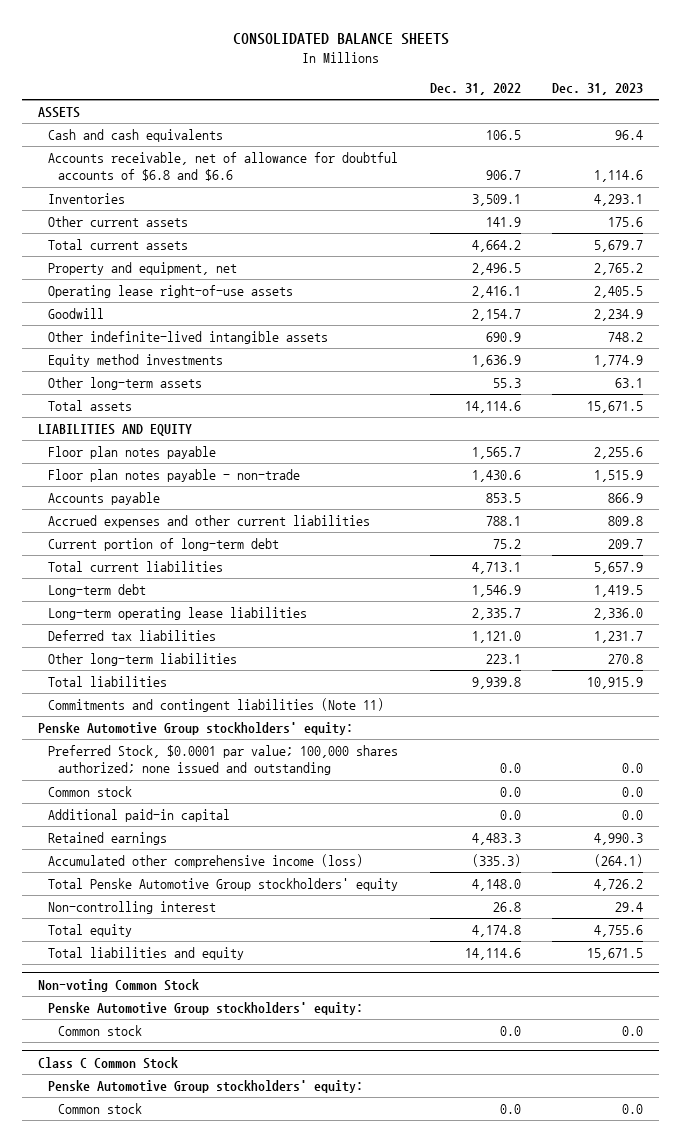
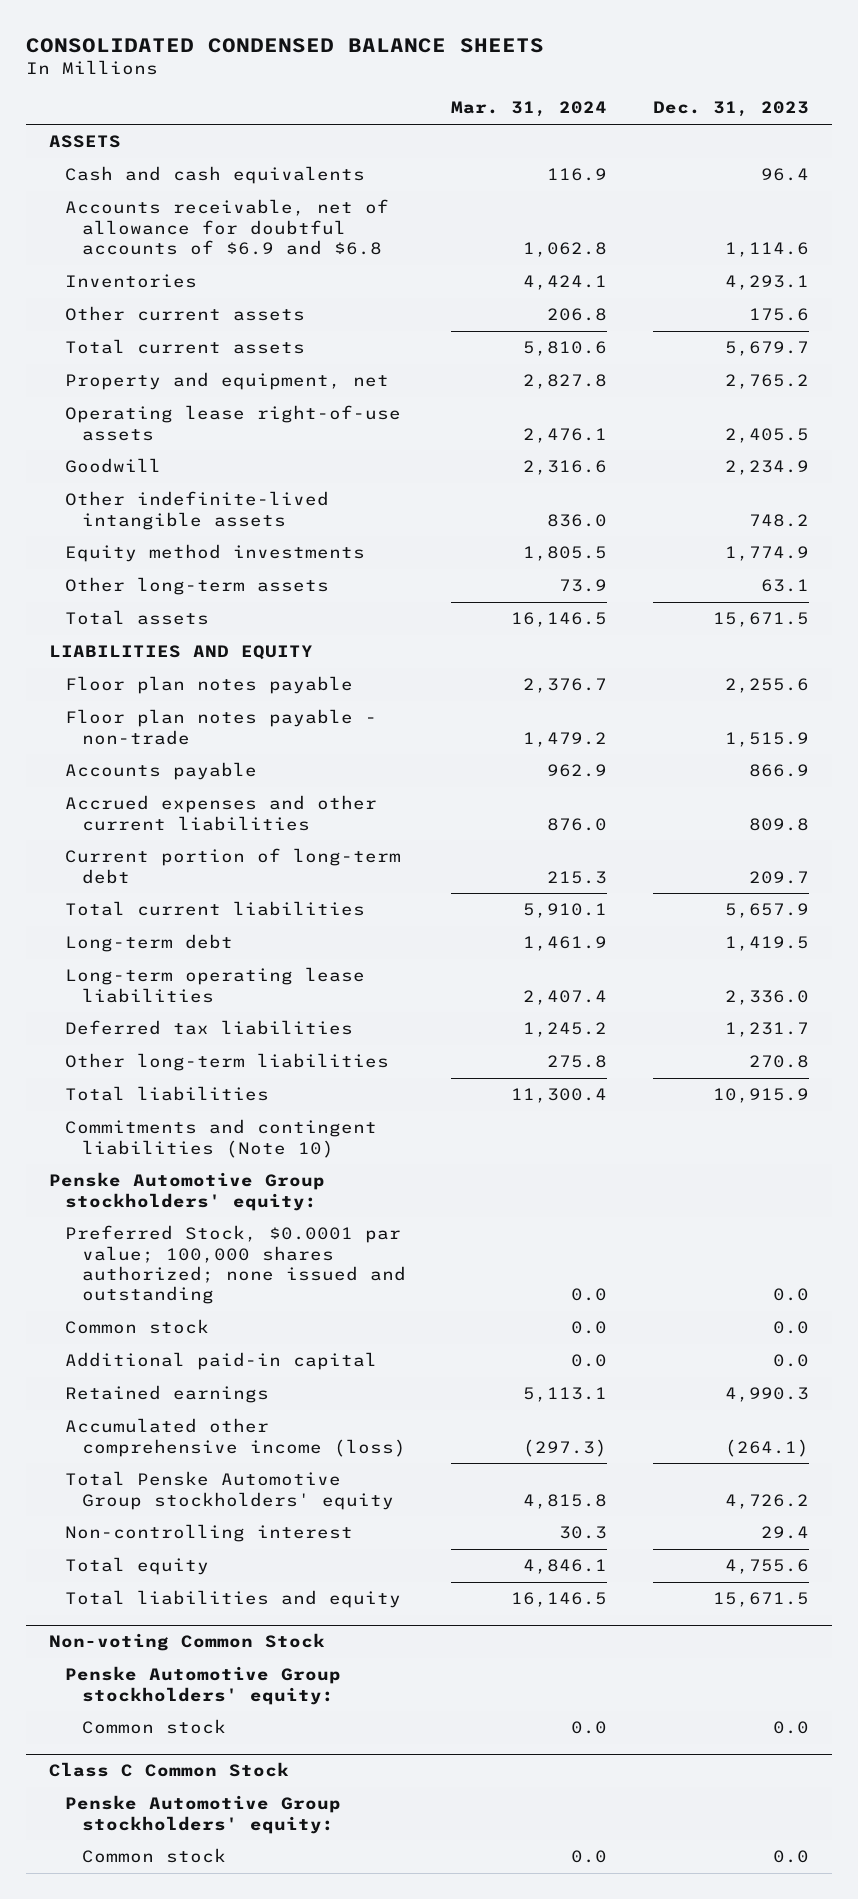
[232,33,449,46] CONSOLIDATED BALANCE SHEETS -> [25,37,544,53] CONSOLIDATED CONDENSED BALANCE SHEETS
[429,82,521,95] Dec. 31, 2022 -> none
none -> [451,101,608,118] Mar. 31, 2024
[47,152,398,182] Accounts receivable, net of allowance for doubtful accounts of $6.8 and $6.6 -> [65,199,390,255] Accounts receivable, net of allowance for doubtful accounts of $6.9 and $6.8
[47,698,384,713] Commitments and contingent liabilities (Note 11) -> [65,1119,378,1158] Commitments and contingent liabilities (Note 10)

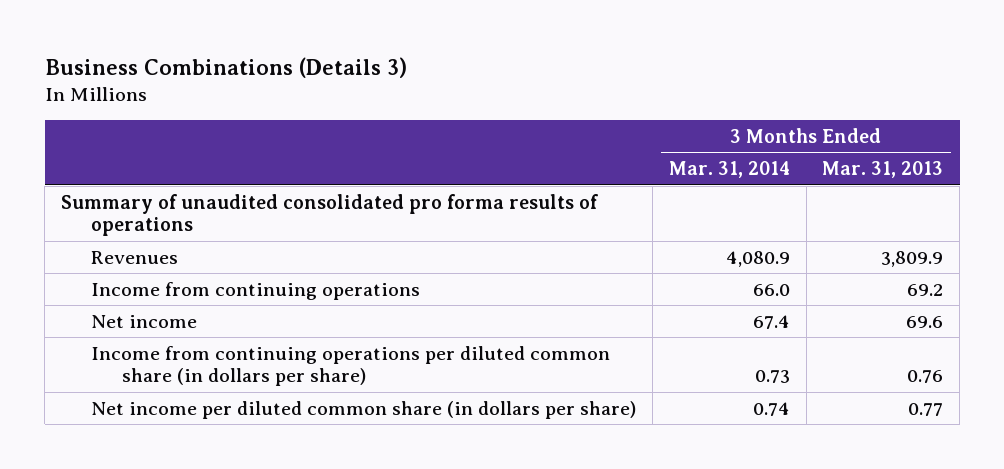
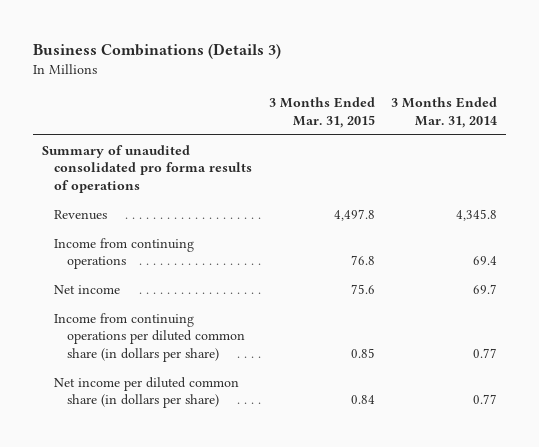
[822,161,944,179] Mar. 31, 2013 -> none
none -> [268,97,375,128] 3 Months Ended Mar. 31, 2015
[725,250,790,267] 4,080.9 -> [456,208,498,221] 4,345.8
[752,283,790,296] 66.0 -> [473,256,498,266] 69.4
[752,314,790,329] 67.4 -> [473,283,498,294] 69.7
[754,370,790,384] 0.73 -> [473,347,498,358] 0.77
[752,401,790,416] 0.74 -> [473,394,498,405] 0.77

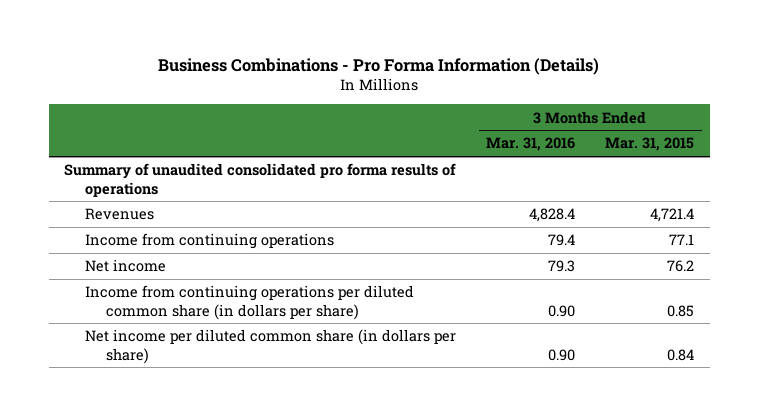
[33,43,282,60] Business Combinations (Details 3) -> [158,57,600,75] Business Combinations - Pro Forma Information (Details)
[391,97,498,128] 3 Months Ended Mar. 31, 2014 -> none
none -> [486,137,576,152] Mar. 31, 2016
[333,208,375,221] 4,497.8 -> [650,208,695,223] 4,721.4
[350,255,375,266] 76.8 -> [669,234,695,246] 77.1
[350,283,375,294] 75.6 -> [667,260,695,273] 76.2

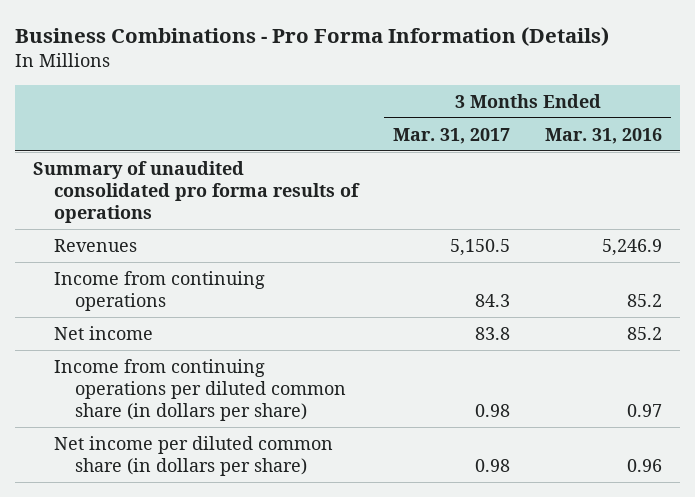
[605,137,695,152] Mar. 31, 2015 -> none
none -> [393,127,511,144] Mar. 31, 2017
[529,208,576,223] 4,828.4 -> [602,238,663,256] 5,246.9
[548,234,576,247] 79.4 -> [627,293,663,307] 85.2
[548,260,576,273] 79.3 -> [627,326,663,340] 85.2
[548,304,576,317] 0.90 -> [627,403,663,417] 0.97
[548,348,576,361] 0.90 -> [627,458,663,472] 0.96

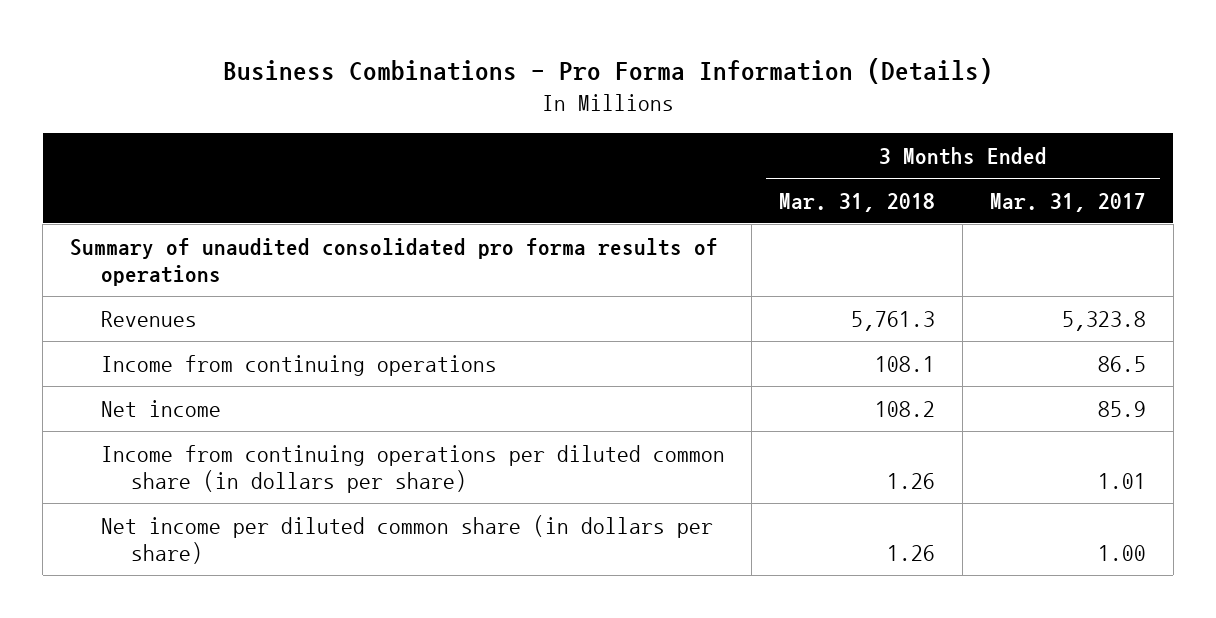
[545,127,663,144] Mar. 31, 2016 -> none
none -> [779,192,936,212] Mar. 31, 2018
[450,238,511,256] 5,150.5 -> [1061,310,1146,331] 5,323.8
[475,293,511,307] 84.3 -> [1097,355,1146,372] 86.5
[475,326,511,340] 83.8 -> [1097,400,1146,417] 85.9
[475,403,511,417] 0.98 -> [1097,473,1146,490] 1.01
[475,458,511,472] 0.98 -> [1097,545,1146,562] 1.00

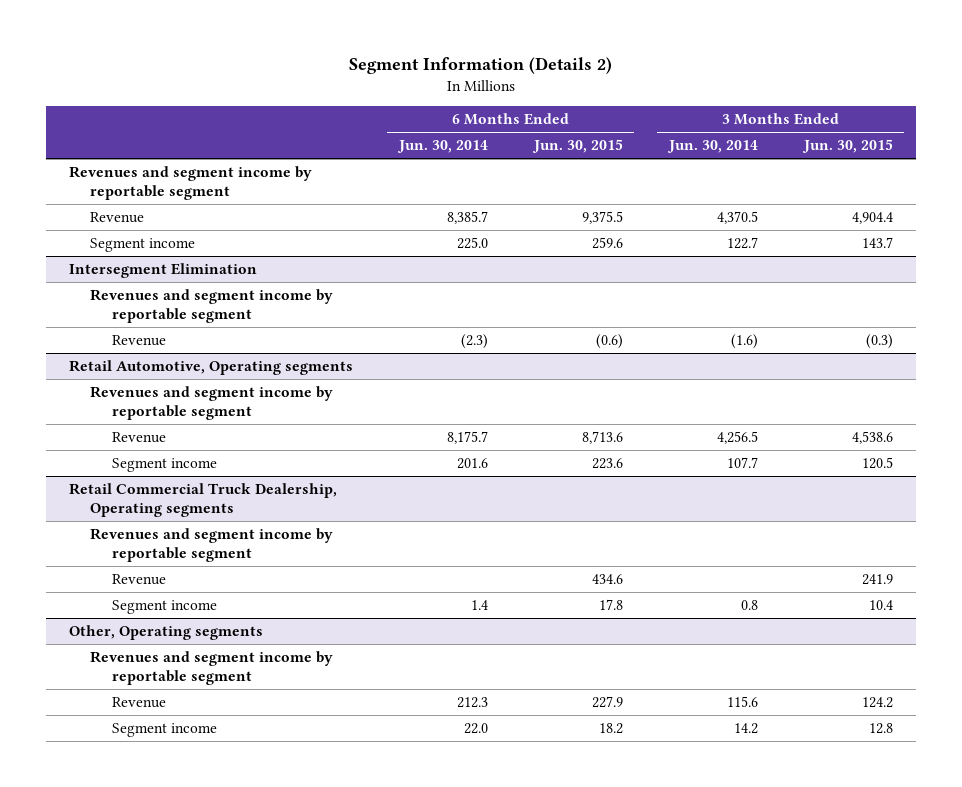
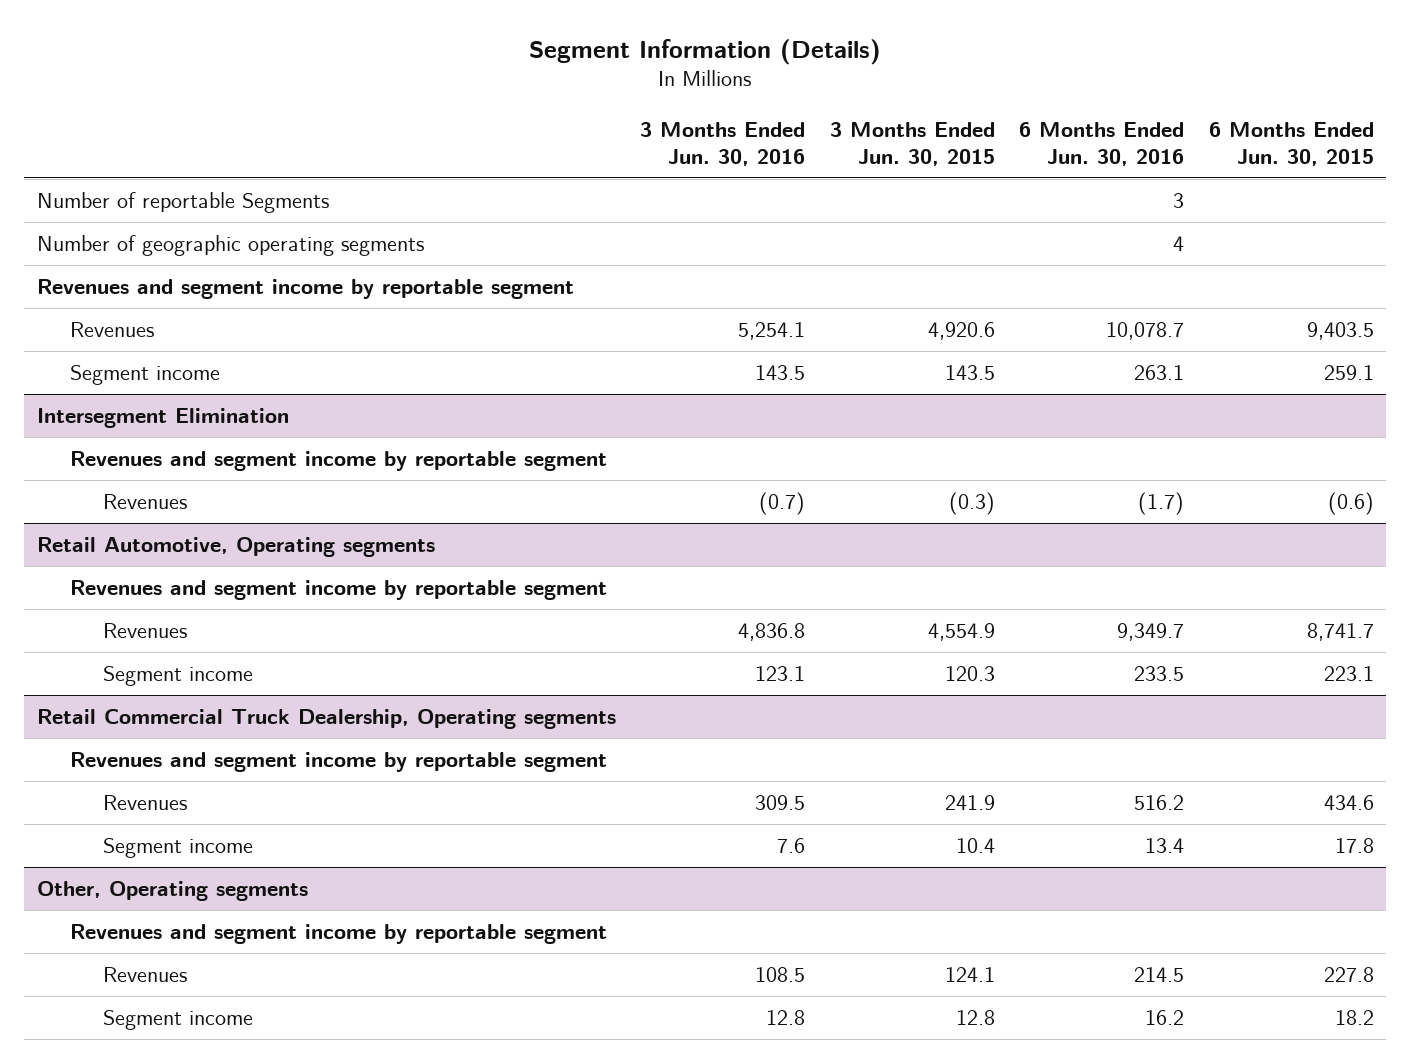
[348,56,612,74] Segment Information (Details 2) -> [529,38,882,65] Segment Information (Details)
[396,140,488,154] Jun. 30, 2014 -> none
[666,140,758,154] Jun. 30, 2014 -> none
none -> [640,121,806,166] 3 Months Ended Jun. 30, 2016
none -> [1019,121,1185,166] 6 Months Ended Jun. 30, 2016
none -> [36,191,329,213] Number of reportable Segments
none -> [36,234,424,256] Number of geographic operating segments
[90,212,145,224] Revenue -> none
none -> [70,321,155,337] Revenues
[591,237,623,250] 259.6 -> [1323,364,1374,380] 259.1
[861,237,893,249] 143.7 -> [944,364,995,380] 143.5
[112,335,167,347] Revenue -> [103,493,188,509] Revenues
[112,432,167,444] Revenue -> none
none -> [103,622,188,638] Revenues
[591,458,623,470] 223.6 -> [1323,665,1374,681] 223.1
[861,457,893,470] 120.5 -> [944,665,995,681] 120.3
[112,574,167,586] Revenue -> [103,794,188,810] Revenues
[112,697,167,709] Revenue -> none
none -> [103,966,188,982] Revenues

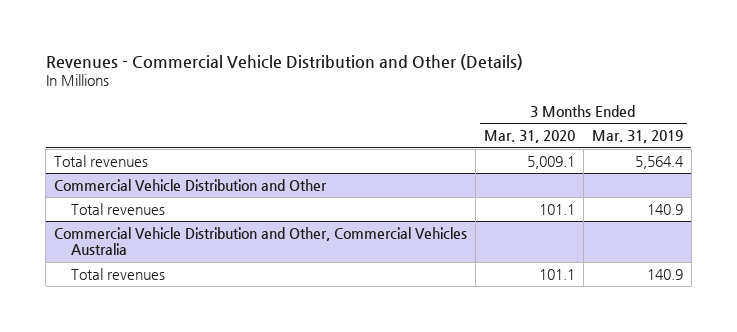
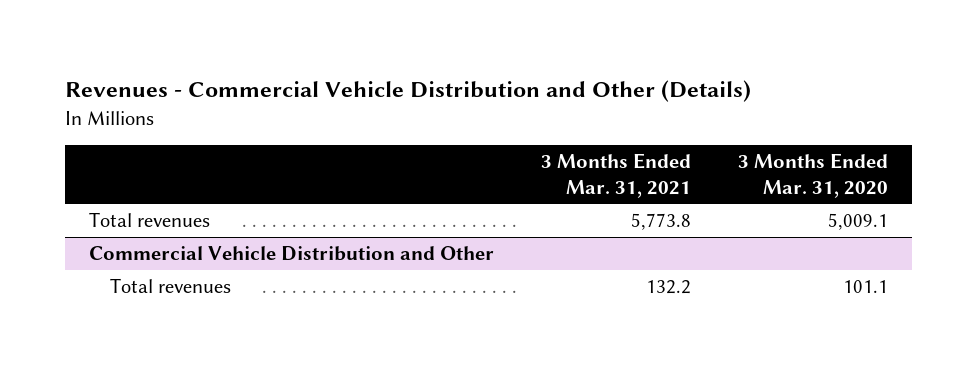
[591,130,683,144] Mar. 31, 2019 -> none
none -> [540,153,691,198] 3 Months Ended Mar. 31, 2021
[54,226,468,256] Commercial Vehicle Distribution and Other, Commercial Vehicles Australia -> none
[70,267,165,280] Total revenues -> none

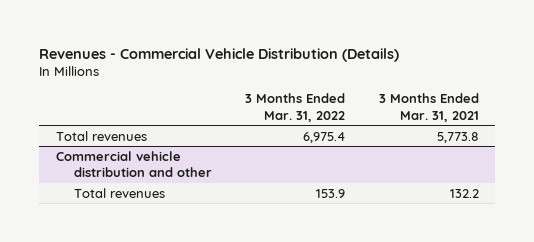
[64,79,751,102] Revenues - Commercial Vehicle Distribution and Other (Details) -> [38,47,399,62] Revenues - Commercial Vehicle Distribution (Details)
[738,153,889,198] 3 Months Ended Mar. 31, 2020 -> none
none -> [245,93,346,122] 3 Months Ended Mar. 31, 2022
[88,246,494,262] Commercial Vehicle Distribution and Other -> [55,150,213,177] Commercial vehicle distribution and other

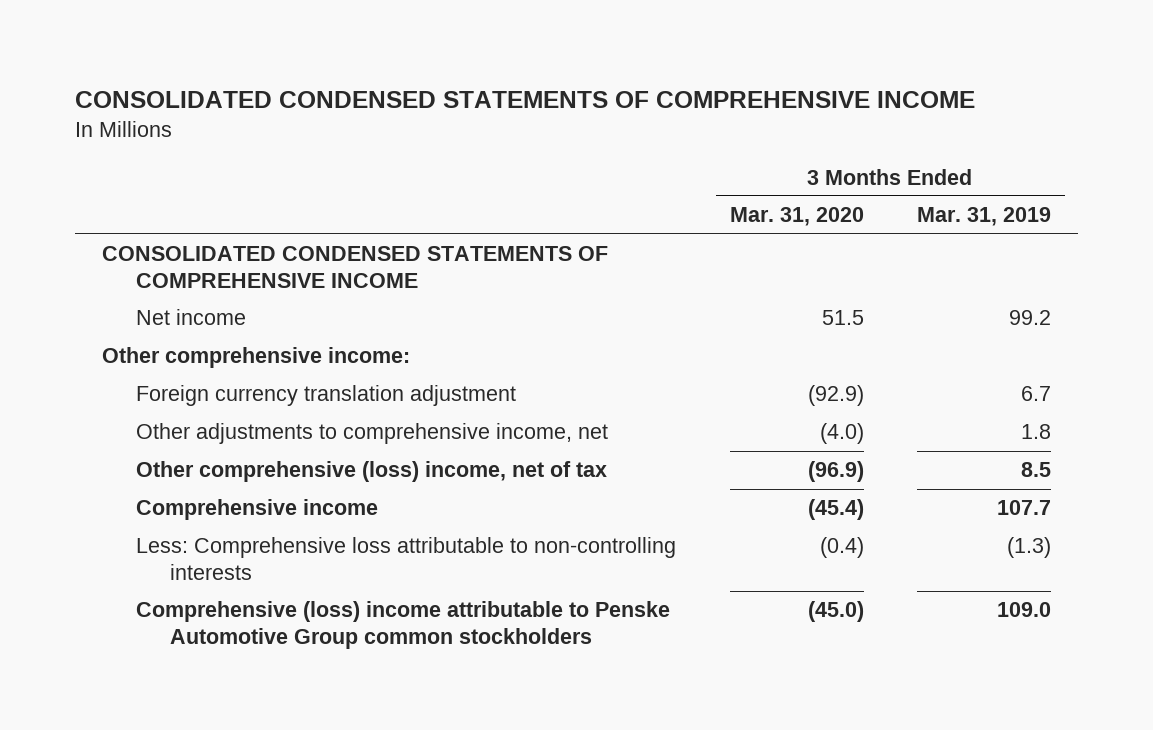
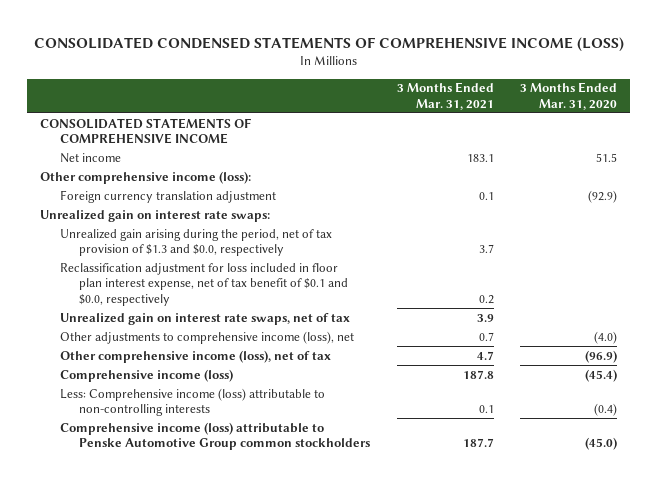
[74,91,975,109] CONSOLIDATED CONDENSED STATEMENTS OF COMPREHENSIVE INCOME -> [33,36,624,52] CONSOLIDATED CONDENSED STATEMENTS OF COMPREHENSIVE INCOME (LOSS)
[917,207,1052,227] Mar. 31, 2019 -> none
none -> [396,82,494,110] 3 Months Ended Mar. 31, 2021
[101,246,608,288] CONSOLIDATED CONDENSED STATEMENTS OF COMPREHENSIVE INCOME -> [40,117,252,145] CONSOLIDATED STATEMENTS OF COMPREHENSIVE INCOME
[101,347,410,369] Other comprehensive income: -> [40,170,252,184] Other comprehensive income (loss):
none -> [40,209,271,222] Unrealized gain on interest rate swaps:
none -> [59,228,332,257] Unrealized gain arising during the period, net of tax provision of $1.3 and $0.0, respectively
none -> [59,262,349,306] Reclassification adjustment for loss included in floor plan interest expense, net of tax benefit of $0.1 and $0.0, respectively
none -> [59,312,350,325] Unrealized gain on interest rate swaps, net of tax
[135,423,608,445] Other adjustments to comprehensive income, net -> [59,330,354,344] Other adjustments to comprehensive income (loss), net
[135,461,607,483] Other comprehensive (loss) income, net of tax -> [59,349,331,363] Other comprehensive income (loss), net of tax
[135,499,378,521] Comprehensive income -> [59,368,233,382] Comprehensive income (loss)
[135,537,676,580] Less: Comprehensive loss attributable to non-controlling interests -> [59,387,325,417] Less: Comprehensive income (loss) attributable to non-controlling interests
[135,601,670,649] Comprehensive (loss) income attributable to Penske Automotive Group common stockholders -> [59,421,371,451] Comprehensive income (loss) attributable to Penske Automotive Group common stockholders

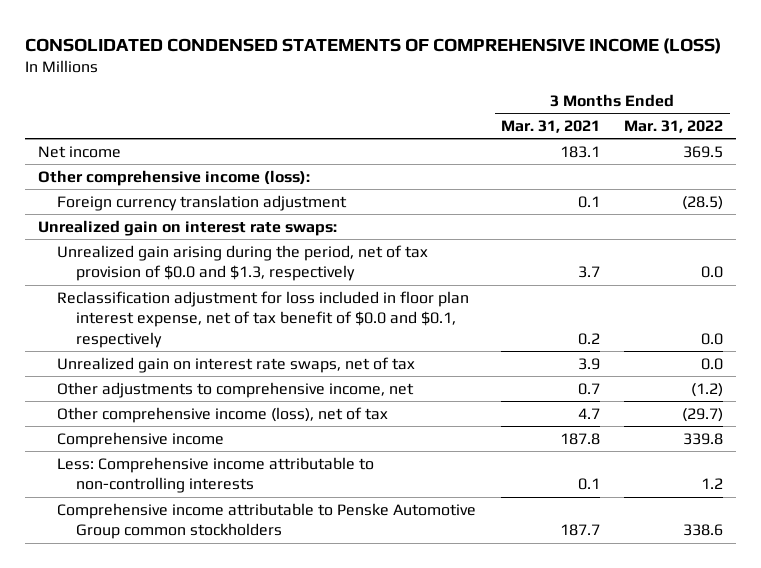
[520,82,618,110] 3 Months Ended Mar. 31, 2020 -> none
none -> [624,120,724,134] Mar. 31, 2022
[40,117,252,145] CONSOLIDATED STATEMENTS OF COMPREHENSIVE INCOME -> none
[59,228,332,257] Unrealized gain arising during the period, net of tax provision of $1.3 and $0.0, respectively -> [57,244,429,282] Unrealized gain arising during the period, net of tax provision of $0.0 and $1.3, respectively
[59,262,349,306] Reclassification adjustment for loss included in floor plan interest expense, net of tax benefit of $0.1 and $0.0, respectively -> [57,290,470,349] Reclassification adjustment for loss included in floor plan interest expense, net of tax benefit of $0.0 and $0.1, respectively
[59,330,354,344] Other adjustments to comprehensive income (loss), net -> [57,381,415,398] Other adjustments to comprehensive income, net
[59,368,233,382] Comprehensive income (loss) -> [57,431,225,448] Comprehensive income
[59,387,325,417] Less: Comprehensive income (loss) attributable to non-controlling interests -> [57,456,375,494] Less: Comprehensive income attributable to non-controlling interests
[59,421,371,451] Comprehensive income (loss) attributable to Penske Automotive Group common stockholders -> [57,502,477,540] Comprehensive income attributable to Penske Automotive Group common stockholders

